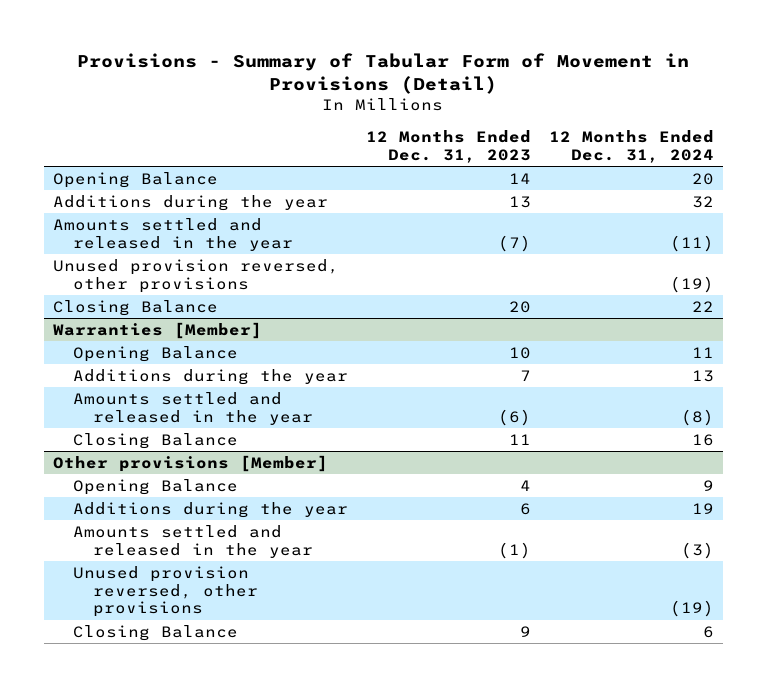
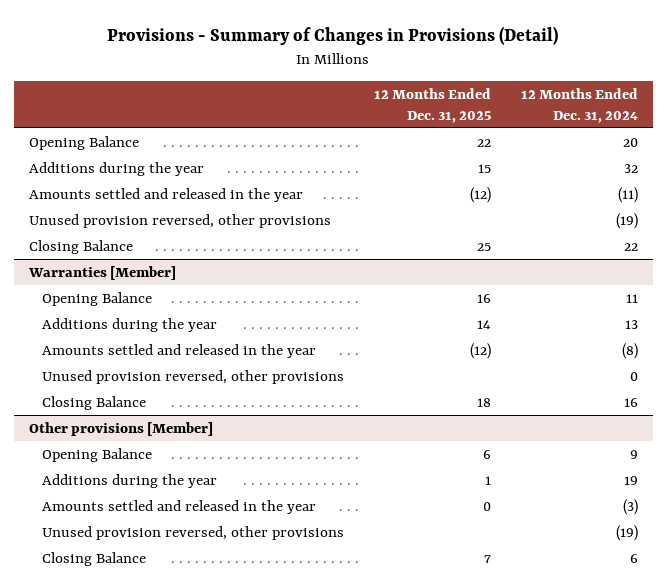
[77,53,690,95] Provisions - Summary of Tabular Form of Movement in Provisions (Detail) -> [107,25,559,45] Provisions - Summary of Changes in Provisions (Detail)
[366,130,532,164] 12 Months Ended Dec. 31, 2023 -> none
none -> [373,87,491,123] 12 Months Ended Dec. 31, 2025
none -> [42,369,345,384] Unused provision reversed, other provisions

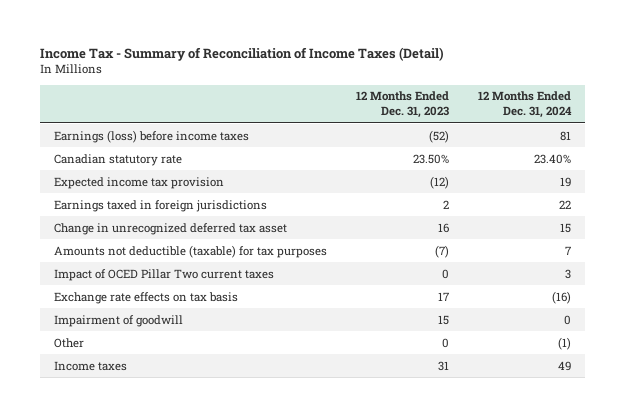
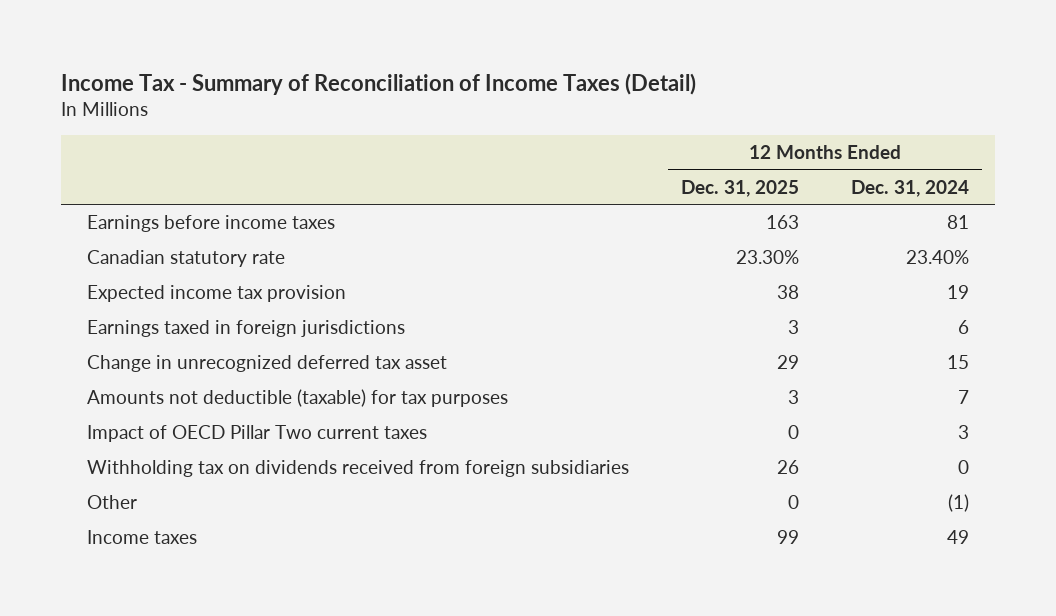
[356,91,450,119] 12 Months Ended Dec. 31, 2023 -> none
none -> [680,179,799,197] Dec. 31, 2025
[54,129,250,143] Earnings (loss) before income taxes -> [87,215,336,233] Earnings before income taxes
[558,199,571,209] 22 -> [957,320,969,335] 6
[54,291,239,304] Exchange rate effects on tax basis -> none
[54,314,184,327] Impairment of goodwill -> none
[54,268,275,281] Impact of OCED Pillar Two current taxes -> [87,425,428,443] Impact of OECD Pillar Two current taxes
none -> [87,460,630,478] Withholding tax on dividends received from foreign subsidiaries

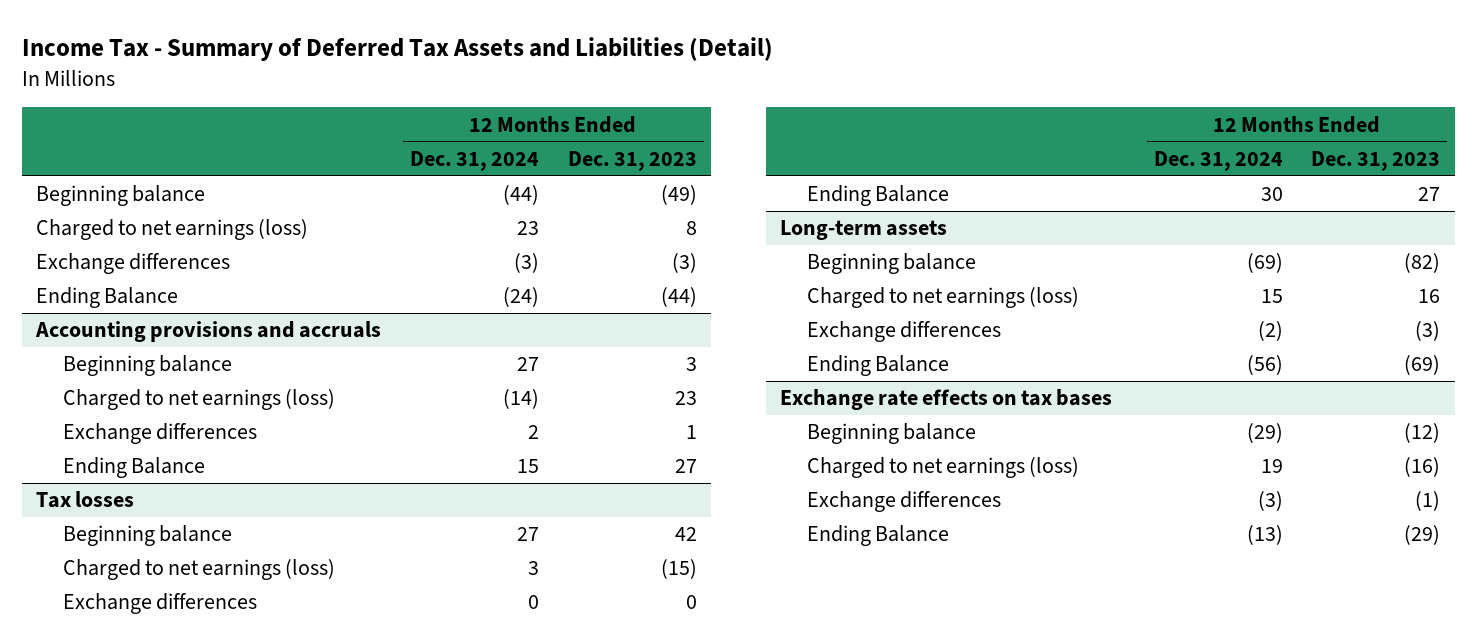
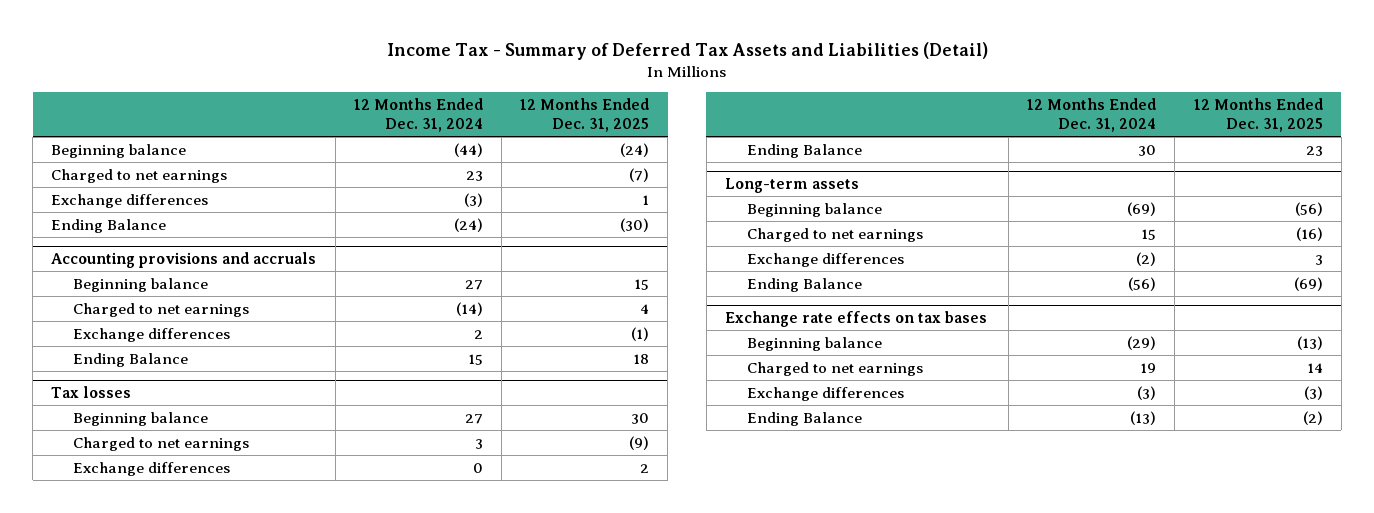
[567,150,697,171] Dec. 31, 2023 -> none
none -> [520,98,650,132] 12 Months Ended Dec. 31, 2025
[36,219,309,241] Charged to net earnings (loss) -> [51,168,228,183] Charged to net earnings
[63,389,336,411] Charged to net earnings (loss) -> [73,302,250,317] Charged to net earnings
[63,559,336,581] Charged to net earnings (loss) -> [73,436,250,451] Charged to net earnings
[806,287,1079,309] Charged to net earnings (loss) -> [746,227,923,242] Charged to net earnings
[806,457,1079,479] Charged to net earnings (loss) -> [746,361,923,376] Charged to net earnings

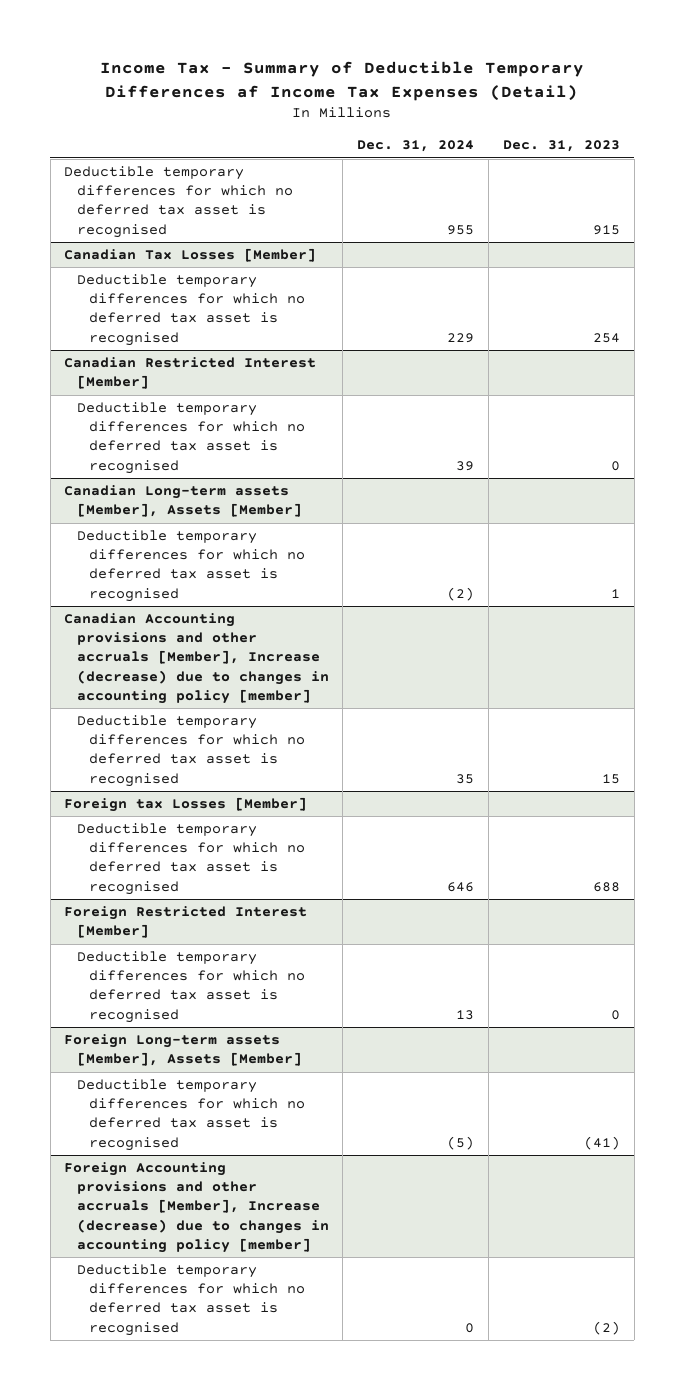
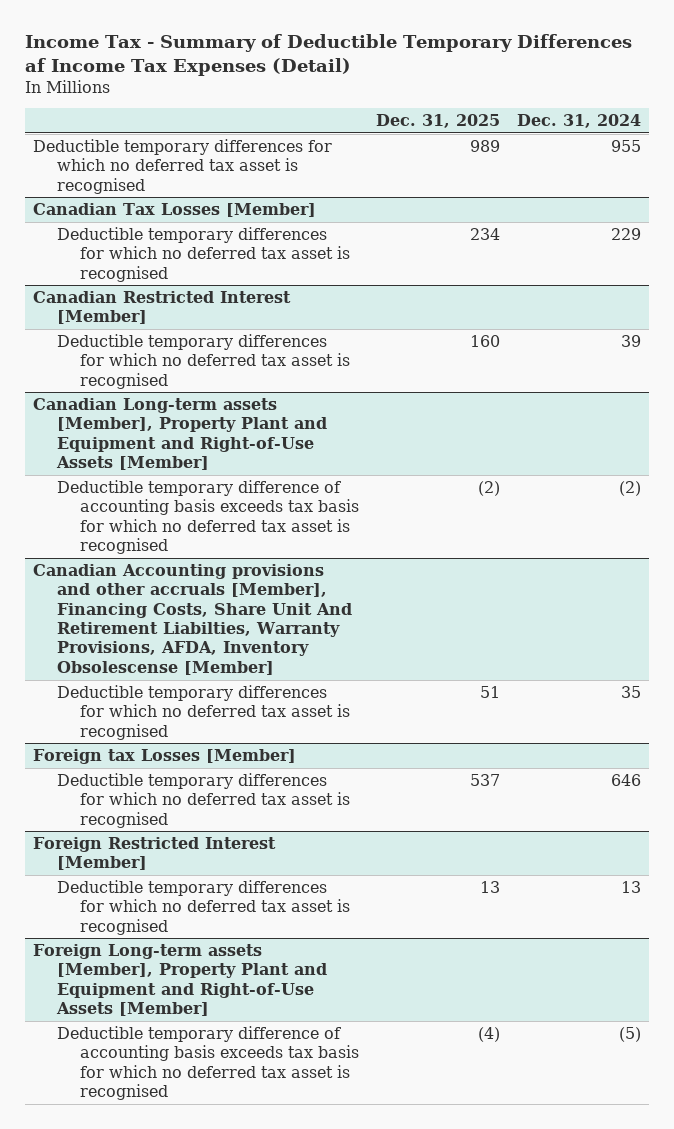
[502,140,620,153] Dec. 31, 2023 -> none
none -> [375,113,500,128] Dec. 31, 2025
[64,485,302,518] Canadian Long-term assets [Member], Assets [Member] -> none
[64,613,329,704] Canadian Accounting provisions and other accruals [Member], Increase (decrease) due to changes in accounting policy [member] -> none
none -> [33,397,327,471] Canadian Long-term assets [Member], Property Plant and Equipment and Right-of-Use Assets [Member]
[76,530,305,602] Deductible temporary differences for which no deferred tax asset is recognised -> [56,479,360,555] Deductible temporary difference of accounting basis exceeds tax basis for which no deferred tax asset is recognised
none -> [33,563,352,675] Canadian Accounting provisions and other accruals [Member], Financing Costs, Share Unit And Retirement Liabilties, Warranty Provisions, AFDA, Inventory Obsolescense [Member]
[64,1034,302,1067] Foreign Long-term assets [Member], Assets [Member] -> none
[64,1162,329,1253] Foreign Accounting provisions and other accruals [Member], Increase (decrease) due to changes in accounting policy [member] -> none
[76,1264,305,1336] Deductible temporary differences for which no deferred tax asset is recognised -> none
none -> [33,943,327,1017] Foreign Long-term assets [Member], Property Plant and Equipment and Right-of-Use Assets [Member]
[76,1079,305,1151] Deductible temporary differences for which no deferred tax asset is recognised -> [56,1025,360,1101] Deductible temporary difference of accounting basis exceeds tax basis for which no deferred tax asset is recognised

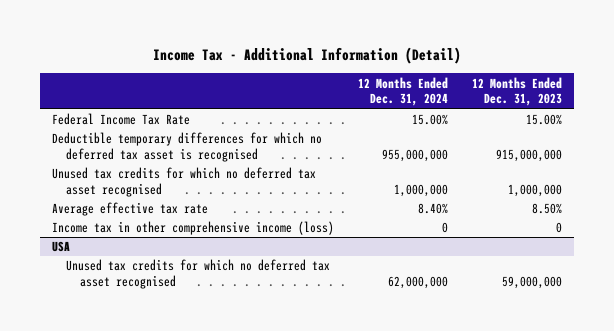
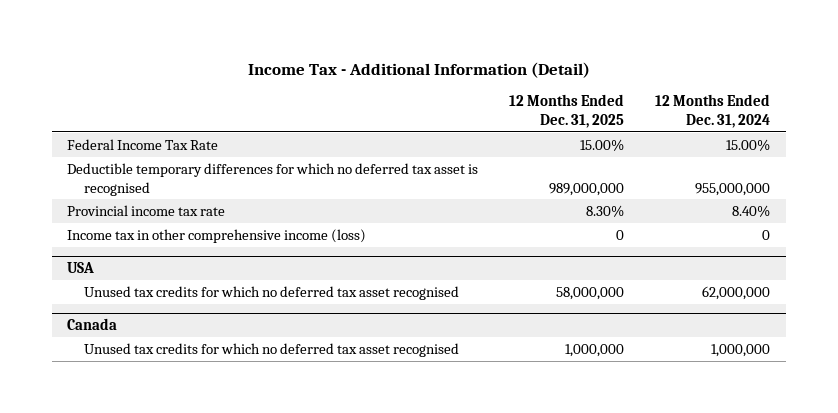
[472,76,563,107] 12 Months Ended Dec. 31, 2023 -> none
none -> [509,94,625,128] 12 Months Ended Dec. 31, 2025
[52,167,317,198] Unused tax credits for which no deferred tax asset recognised -> none
[52,202,209,217] Average effective tax rate -> none
none -> [67,204,226,216] Provincial income tax rate
none -> [67,318,118,331] Canada
none -> [84,342,460,357] Unused tax credits for which no deferred tax asset recognised

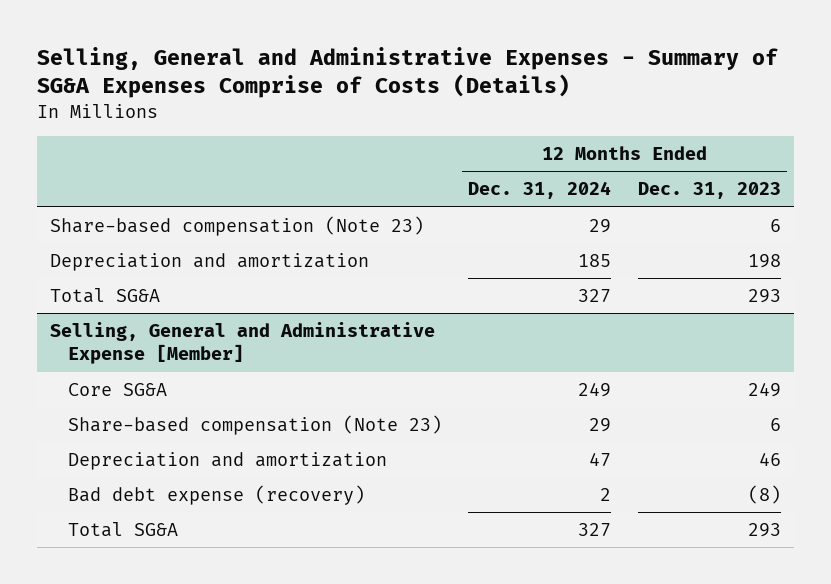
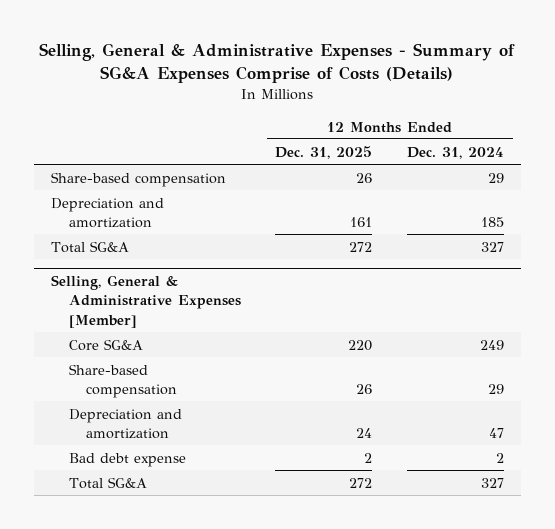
[36,47,778,99] Selling, General and Administrative Expenses - Summary of SG&A Expenses Comprise of Costs (Details) -> [39,43,516,84] Selling, General & Administrative Expenses - Summary of SG&A Expenses Comprise of Costs (Details)
[637,182,781,200] Dec. 31, 2023 -> none
none -> [275,145,373,159] Dec. 31, 2025
[49,216,424,237] Share-based compensation (Note 23) -> [50,171,226,187] Share-based compensation
[49,322,435,365] Selling, General and Administrative Expense [Member] -> [50,275,241,328] Selling, General & Administrative Expenses [Member]
[68,415,443,436] Share-based compensation (Note 23) -> [68,363,178,398] Share-based compensation
[68,485,366,506] Bad debt expense (recovery) -> [68,452,186,467] Bad debt expense

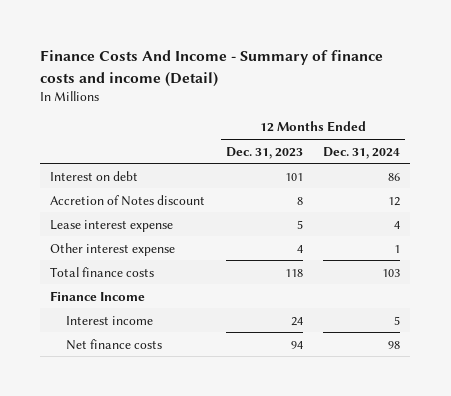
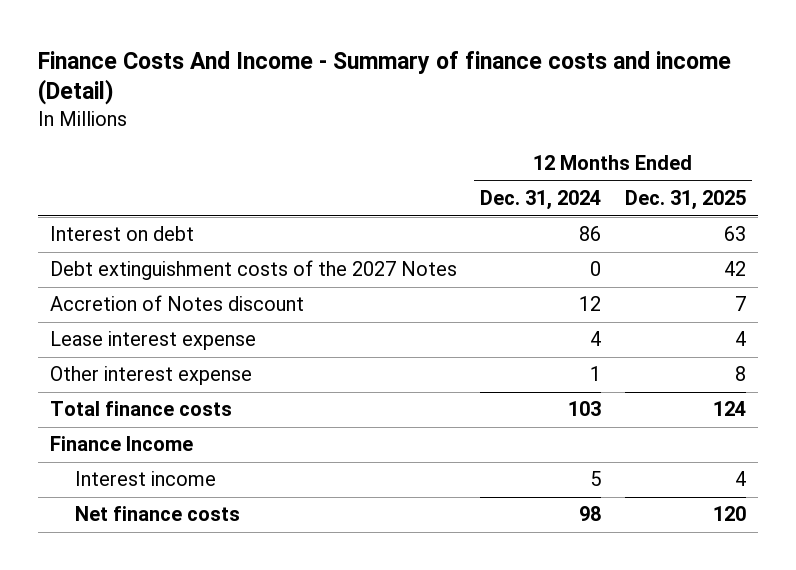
[225,146,303,159] Dec. 31, 2023 -> none
none -> [624,190,746,211] Dec. 31, 2025
none -> [49,260,457,281] Debt extinguishment costs of the 2027 Notes

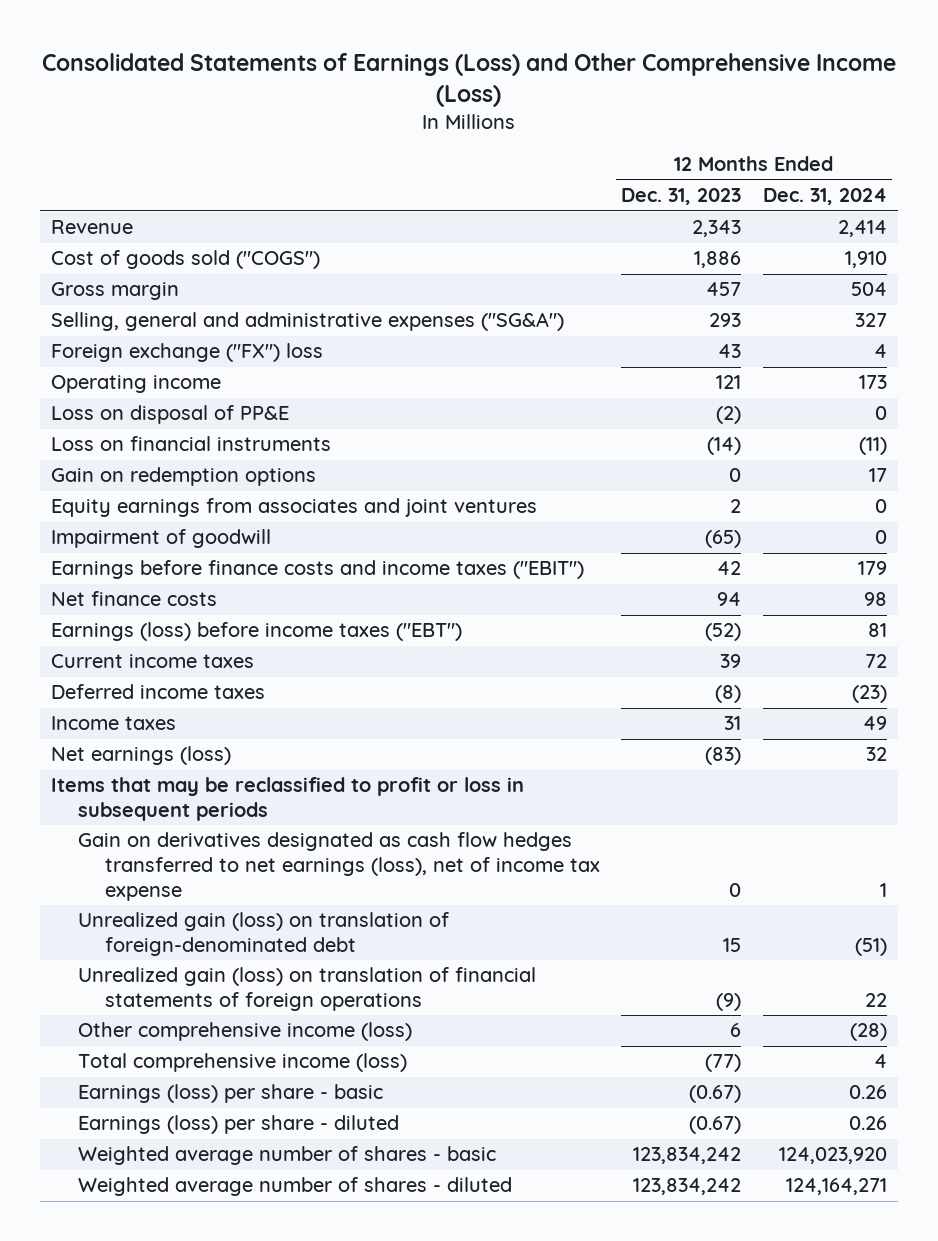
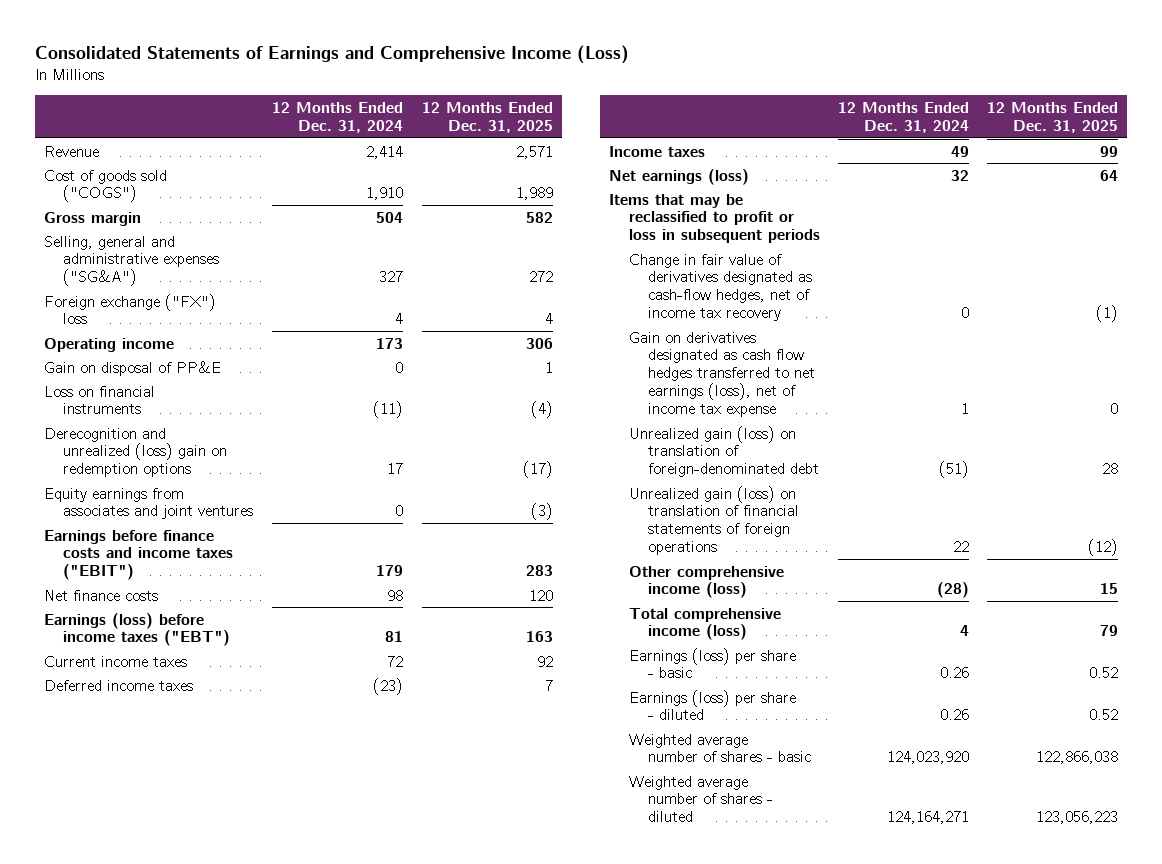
[41,53,896,108] Consolidated Statements of Earnings (Loss) and Other Comprehensive Income (Loss) -> [34,44,629,64] Consolidated Statements of Earnings and Comprehensive Income (Loss)
[621,188,742,206] Dec. 31, 2023 -> none
none -> [421,101,553,133] 12 Months Ended Dec. 31, 2025
[50,405,289,425] Loss on disposal of PP&E -> [44,360,222,376] Gain on disposal of PP&E
[50,467,316,487] Gain on redemption options -> [44,427,228,478] Derecognition and unrealized (loss) gain on redemption options
[50,529,271,549] Impairment of goodwill -> none
none -> [628,253,812,322] Change in fair value of derivatives designated as cash-flow hedges, net of income tax recovery

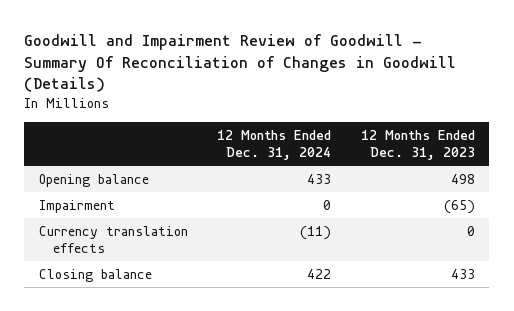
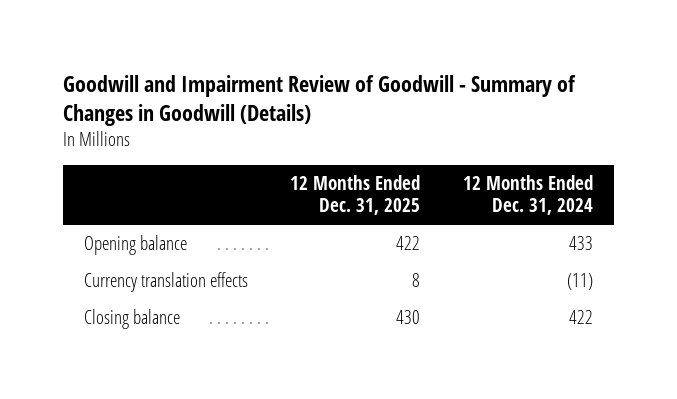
[24,34,457,93] Goodwill and Impairment Review of Goodwill - Summary Of Reconciliation of Changes in Goodwill (Details) -> [62,74,576,127] Goodwill and Impairment Review of Goodwill - Summary of Changes in Goodwill (Details)
[360,130,475,160] 12 Months Ended Dec. 31, 2023 -> none
none -> [290,175,421,216] 12 Months Ended Dec. 31, 2025
[39,200,116,214] Impairment -> none

